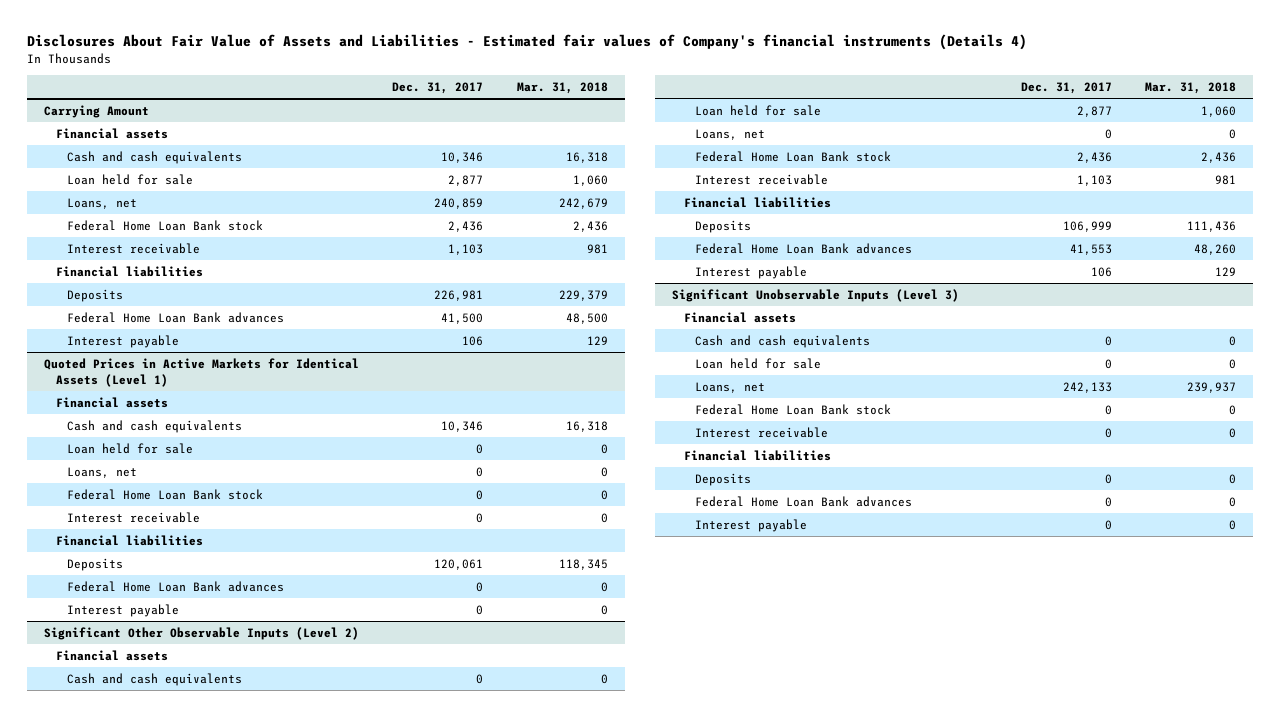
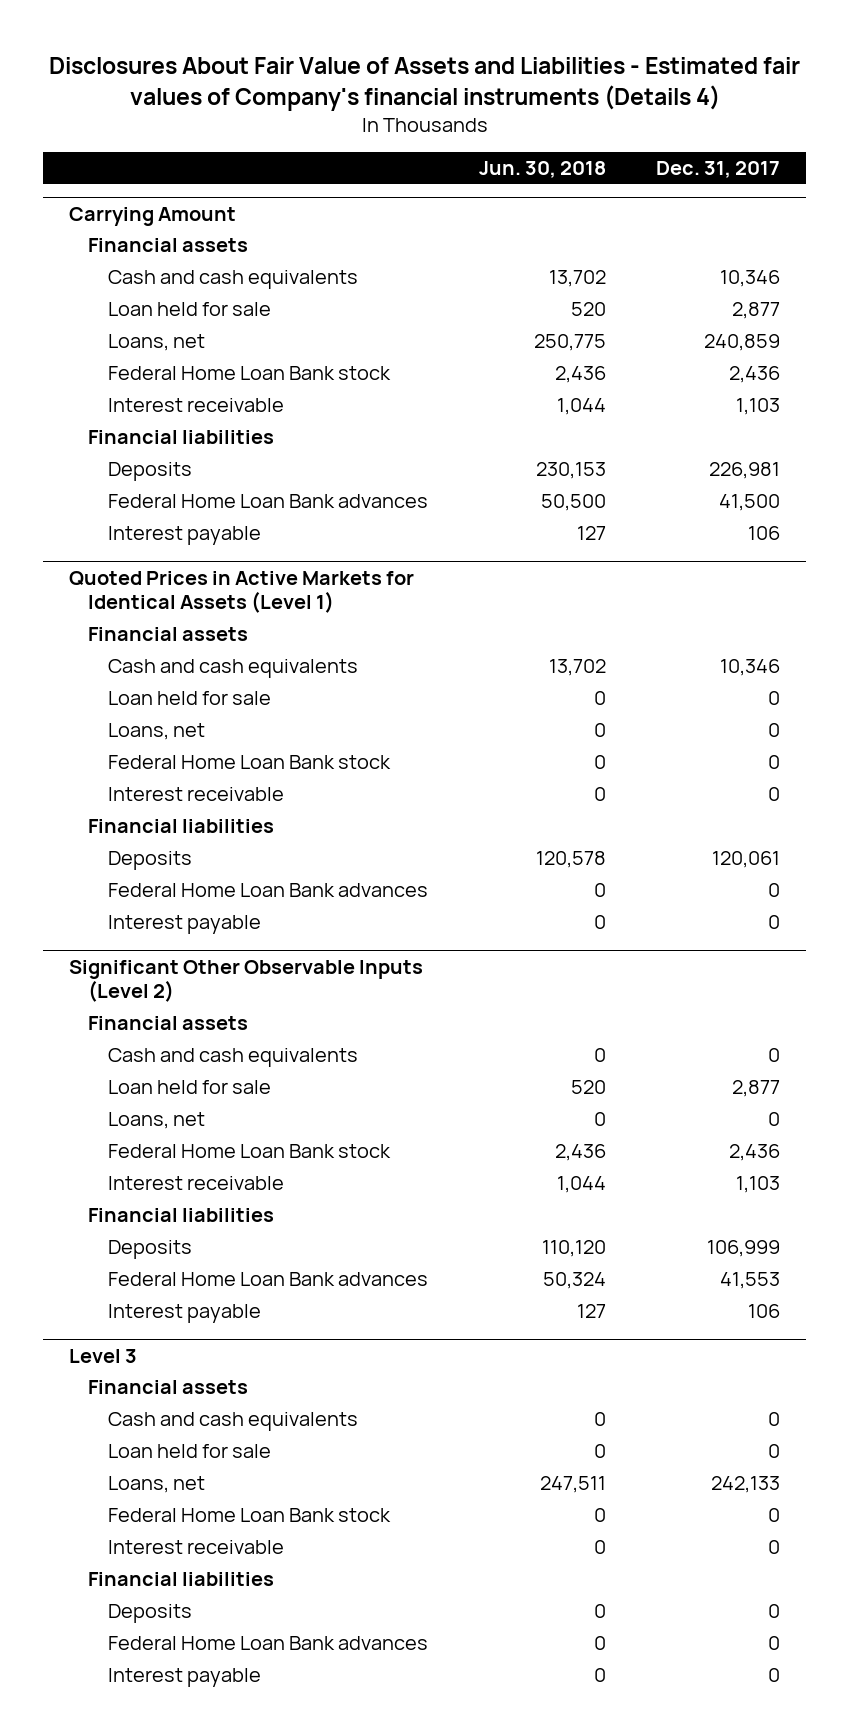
[516,81,608,94] Mar. 31, 2018 -> none
none -> [478,161,606,179] Jun. 30, 2018
[672,288,960,302] Significant Unobservable Inputs (Level 3) -> [68,1348,137,1363] Level 3

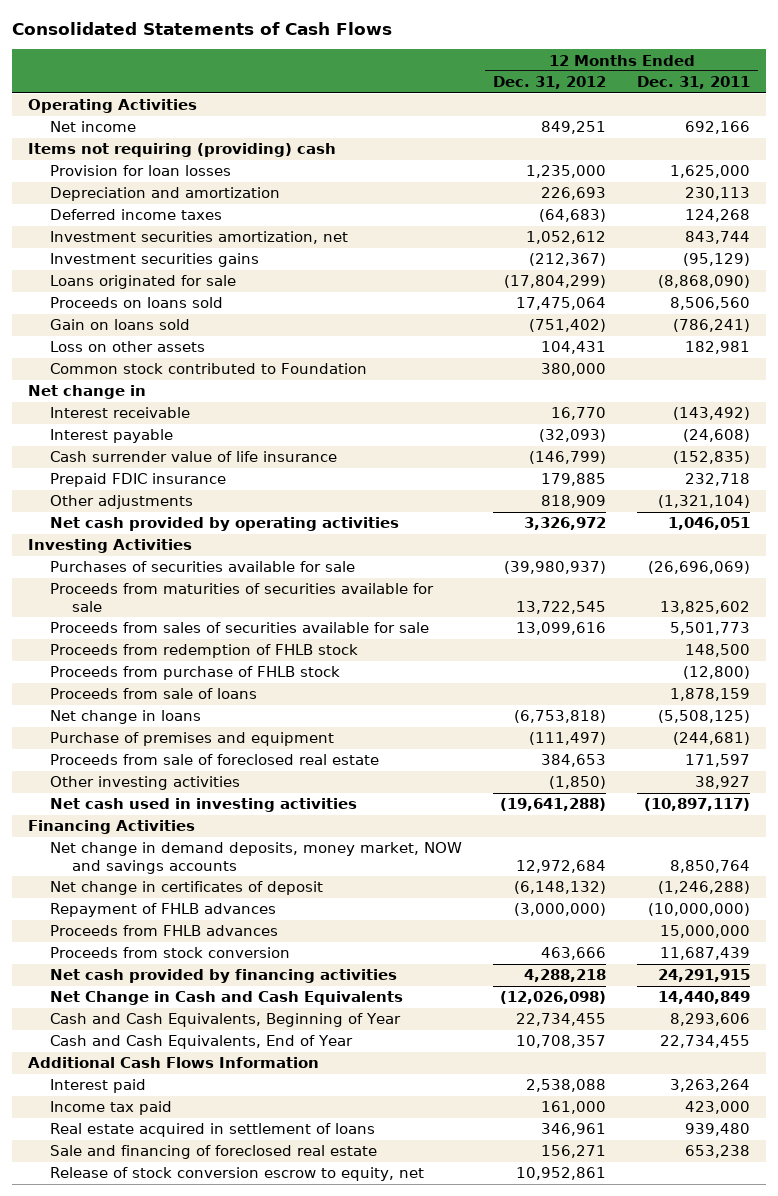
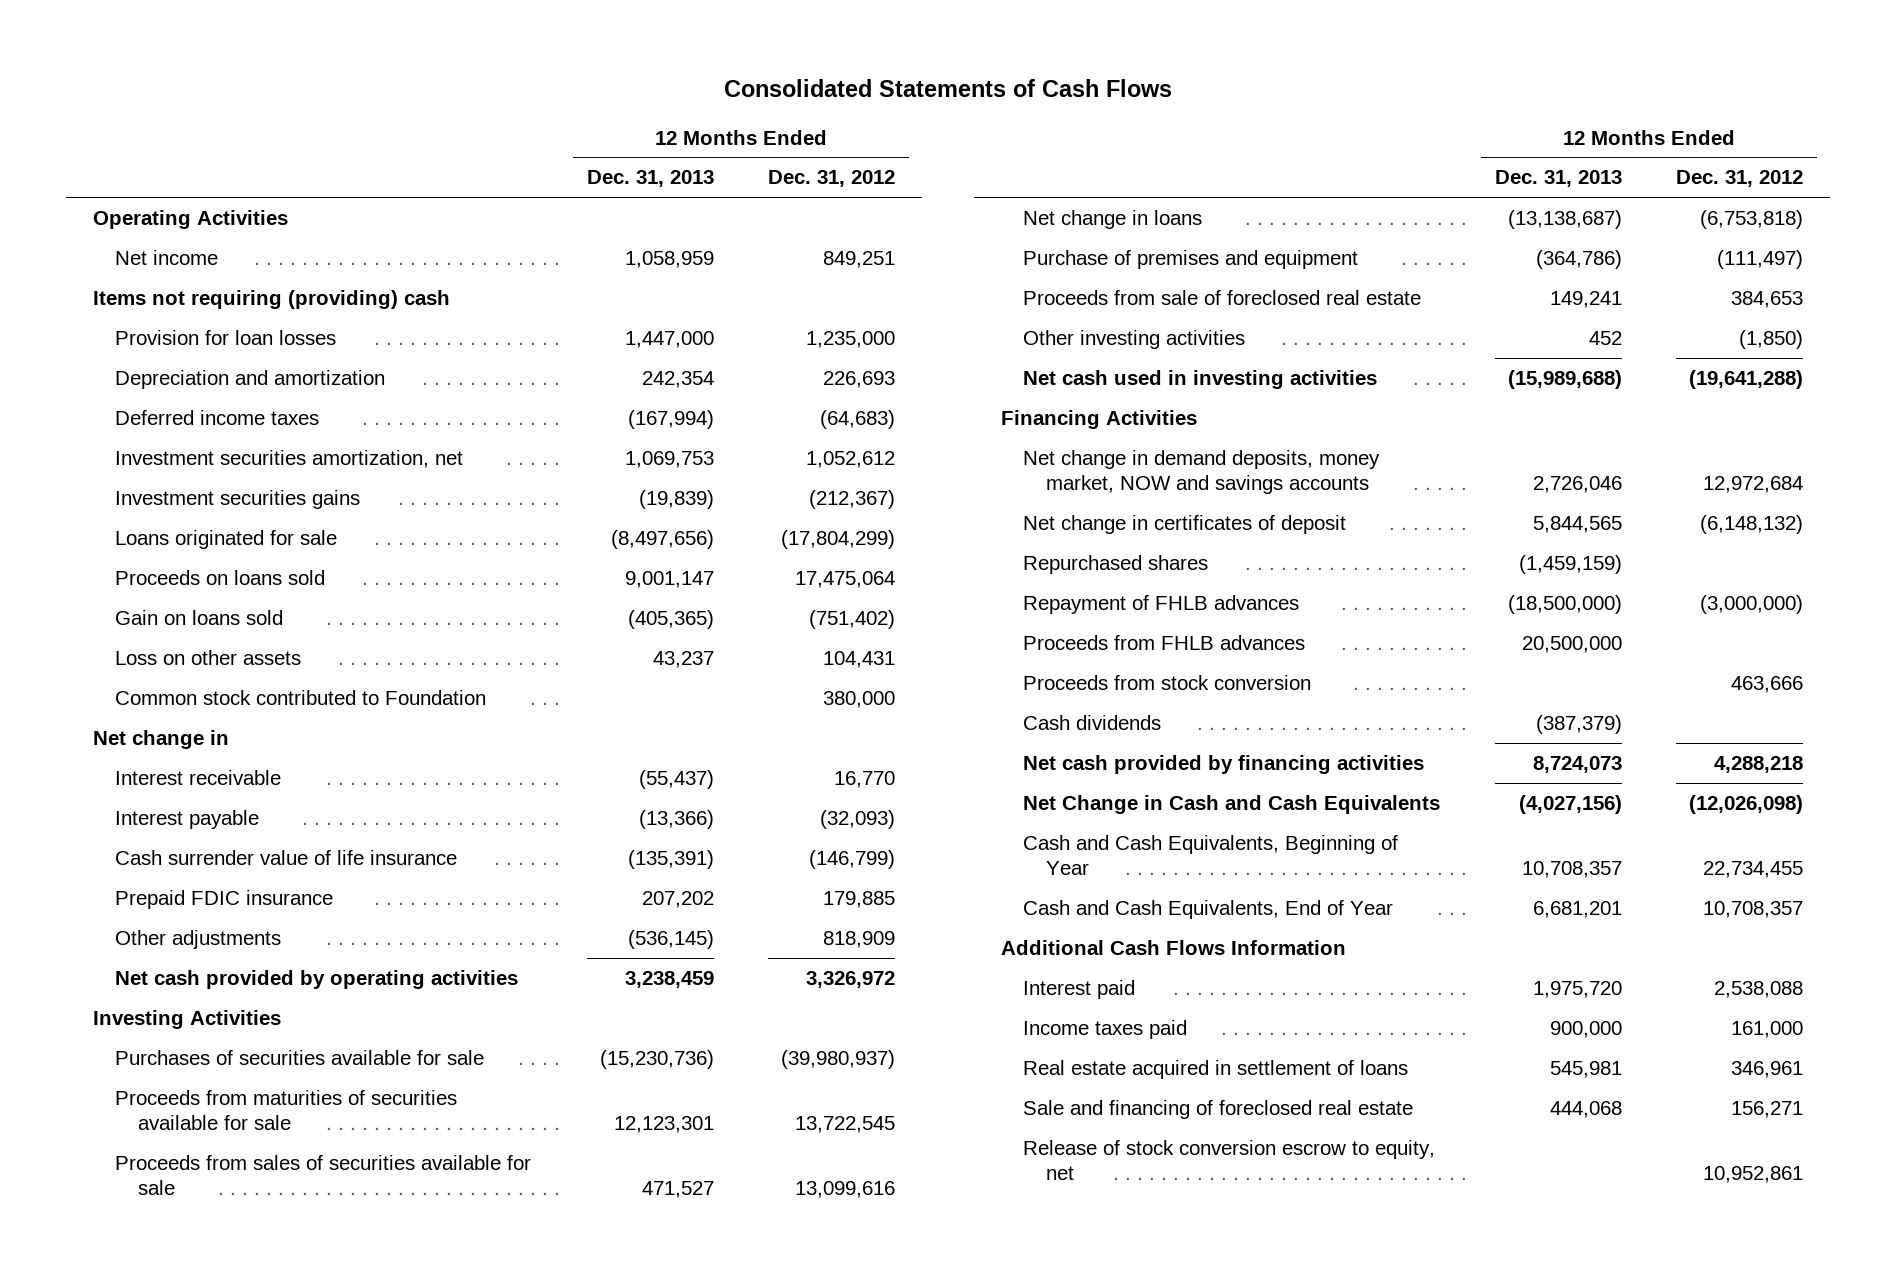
[637,76,751,90] Dec. 31, 2011 -> none
none -> [586,170,714,188] Dec. 31, 2013
[49,644,358,659] Proceeds from redemption of FHLB stock -> none
[49,666,340,681] Proceeds from purchase of FHLB stock -> none
[49,688,257,700] Proceeds from sale of loans -> none
none -> [1023,554,1209,574] Repurchased shares
none -> [1023,714,1162,730] Cash dividends
[49,1101,172,1116] Income tax paid -> [1023,1019,1188,1039] Income taxes paid

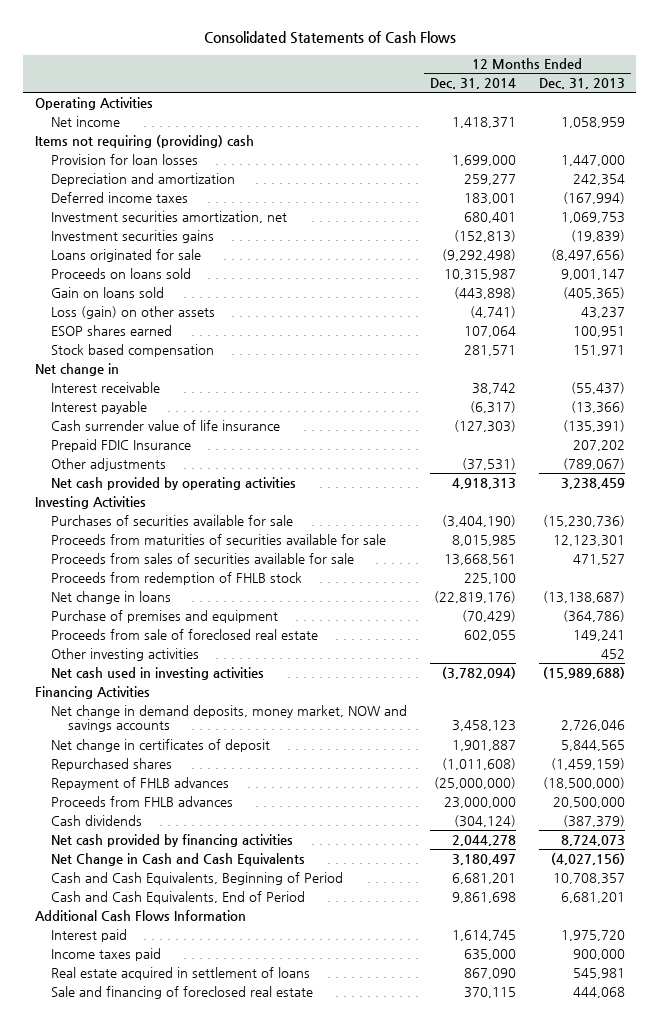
[768,170,896,188] Dec. 31, 2012 -> none
none -> [430,78,517,90] Dec. 31, 2014
[115,689,487,705] Common stock contributed to Foundation -> none
[115,649,302,665] Loss on other assets -> [51,305,216,319] Loss (gain) on other assets
none -> [51,324,173,336] ESOP shares earned
none -> [51,343,215,357] Stock based compensation
[115,889,334,909] Prepaid FDIC insurance -> [51,438,192,452] Prepaid FDIC Insurance
[627,929,714,949] (536,145) -> [562,457,625,470] (789,067)
none -> [51,571,303,585] Proceeds from redemption of FHLB stock
[1023,674,1312,690] Proceeds from stock conversion -> none
[1023,834,1399,875] Cash and Cash Equivalents, Beginning of Year -> [51,871,344,885] Cash and Cash Equivalents, Beginning of Period
[1023,899,1394,919] Cash and Cash Equivalents, End of Year -> [51,890,306,904] Cash and Cash Equivalents, End of Period
[1023,1139,1436,1180] Release of stock conversion escrow to equity, net -> none

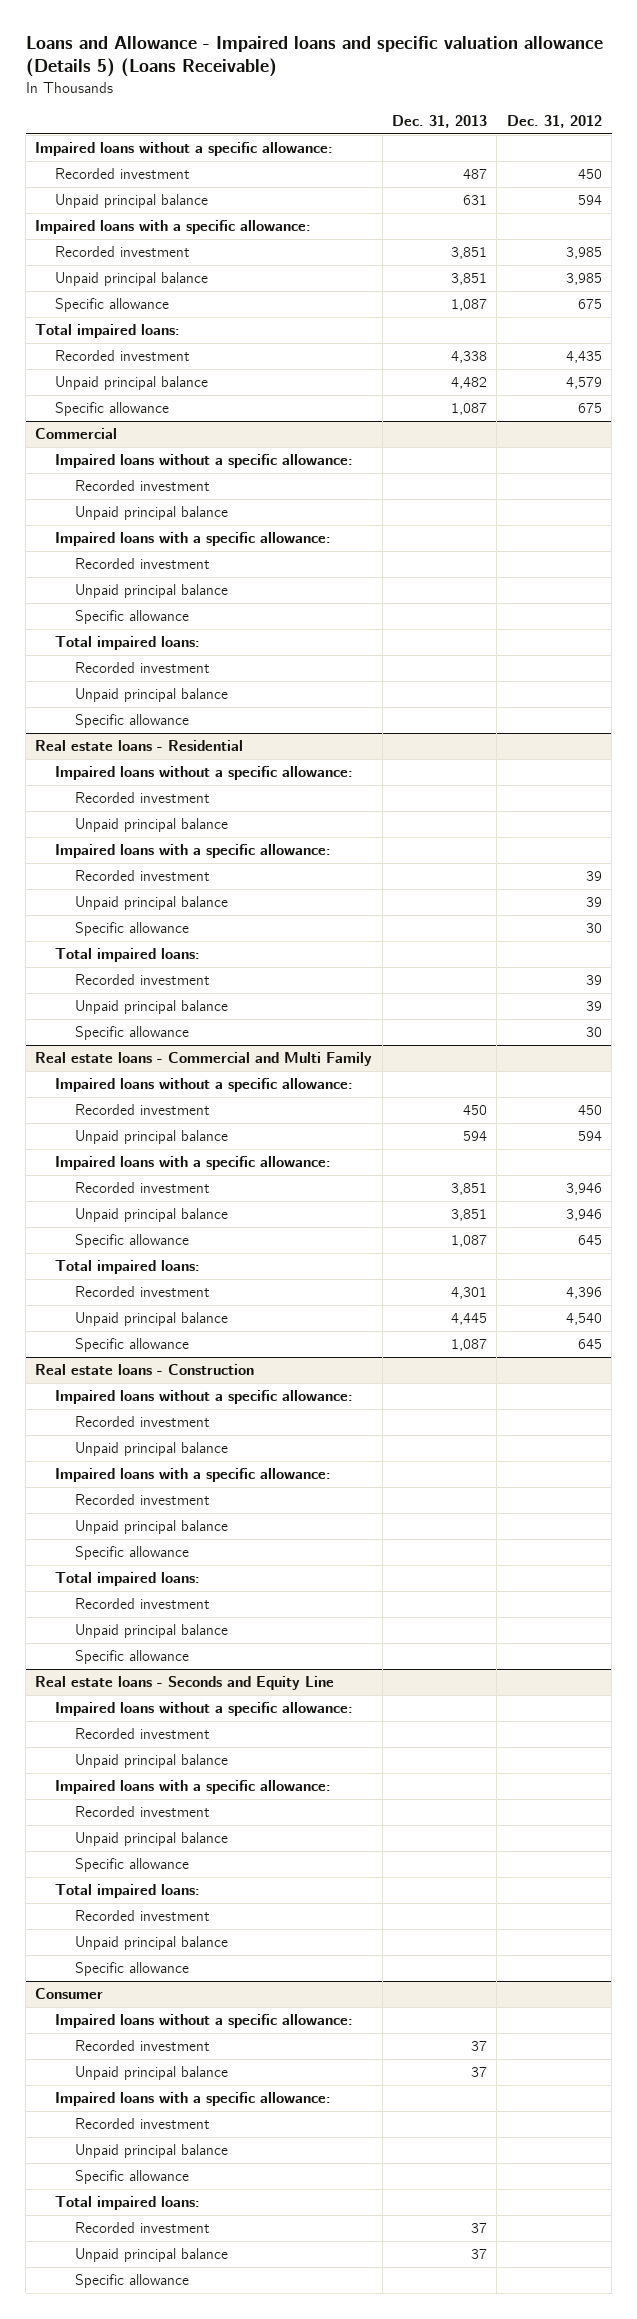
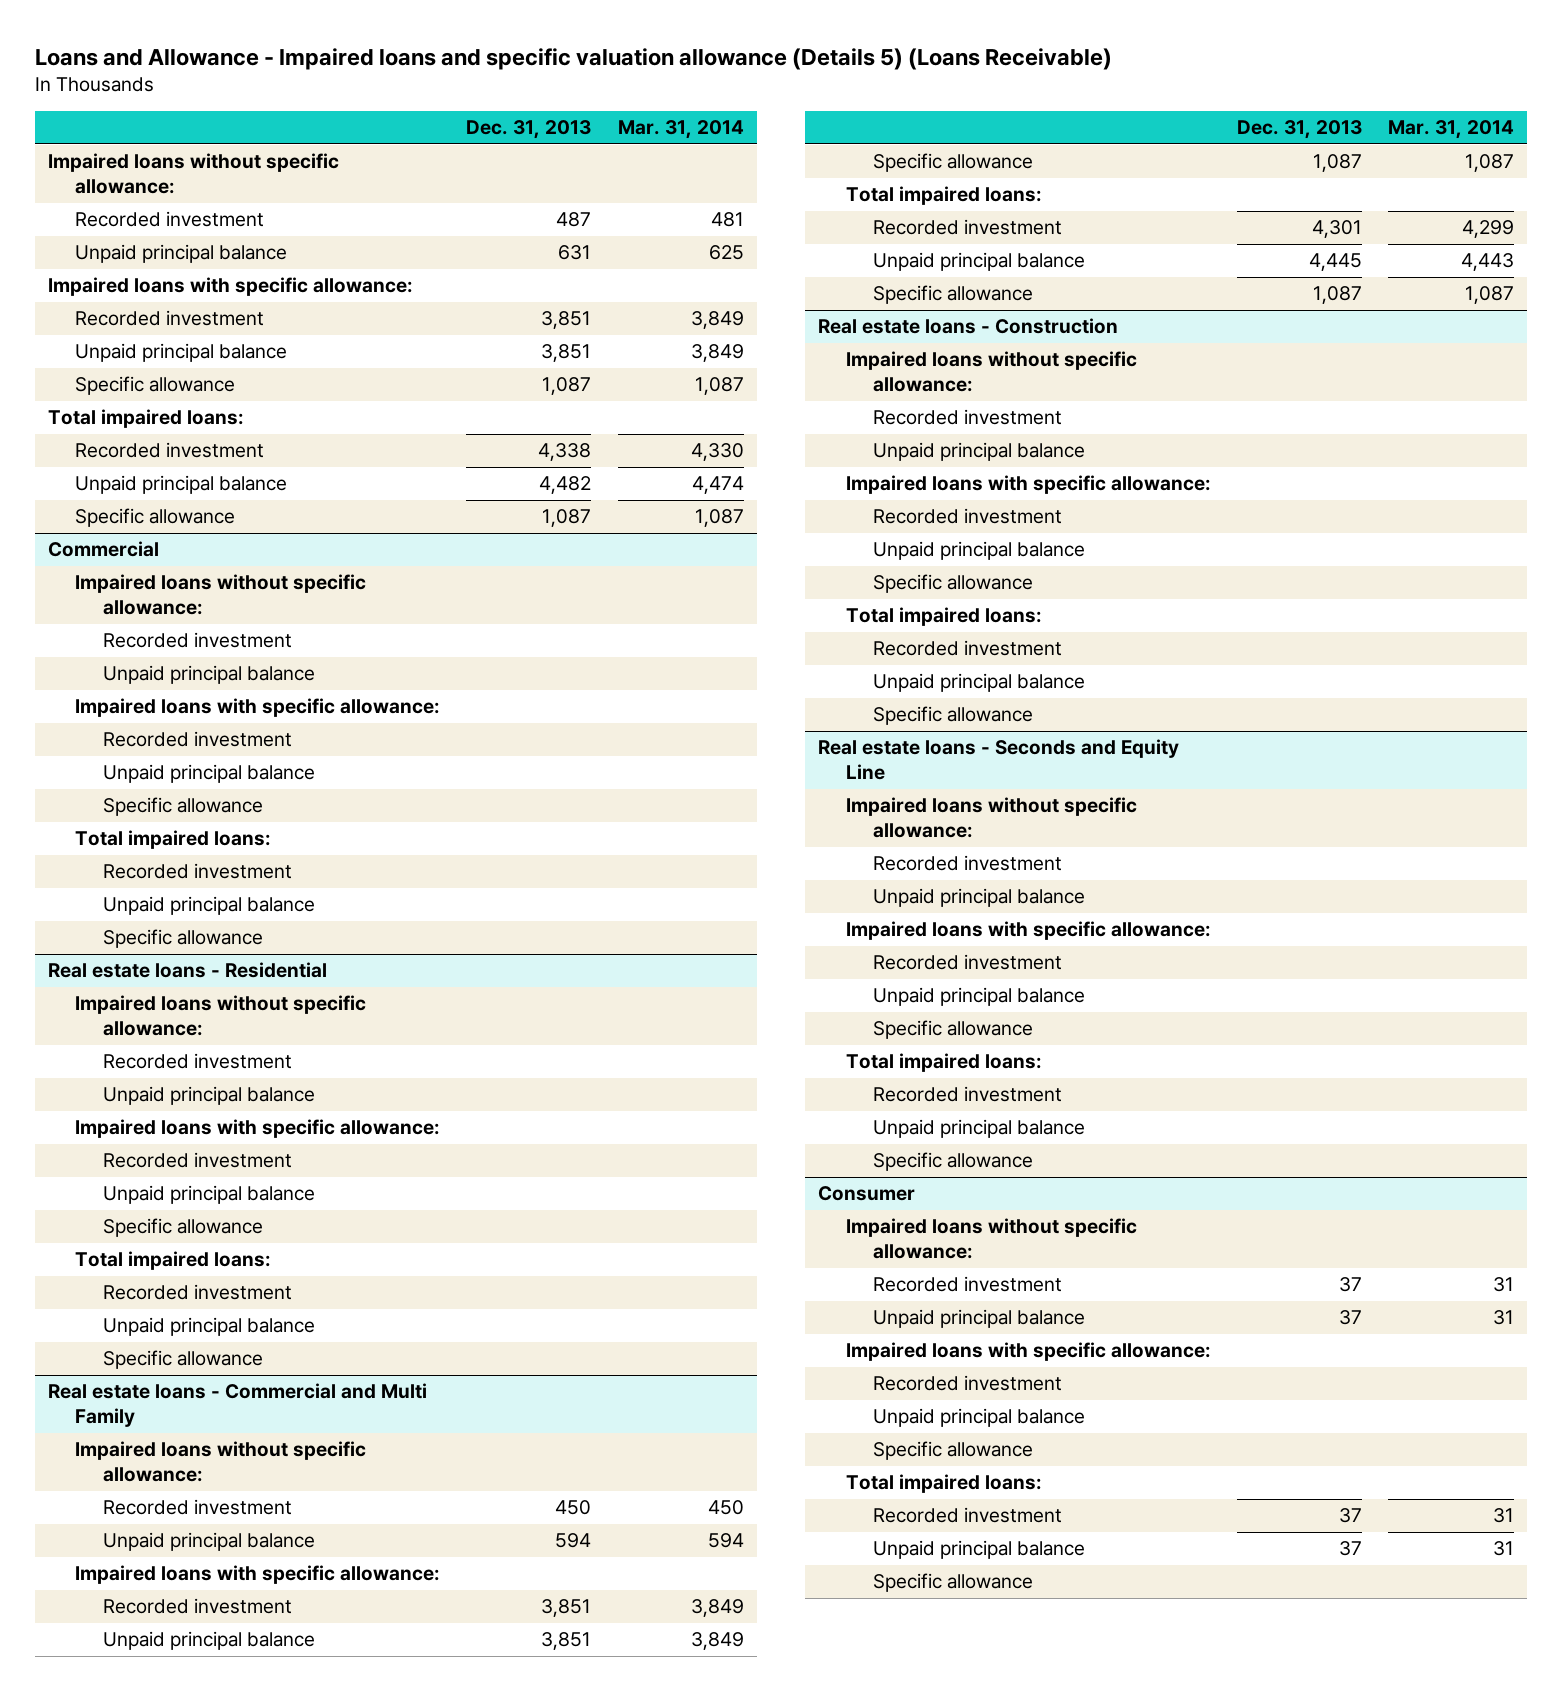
[506,114,602,128] Dec. 31, 2012 -> none
none -> [617,120,744,140] Mar. 31, 2014
[35,142,334,157] Impaired loans without a specific allowance: -> [47,153,339,195] Impaired loans without specific allowance:
[35,220,312,235] Impaired loans with a specific allowance: -> [47,277,413,297] Impaired loans with specific allowance:
[55,454,354,469] Impaired loans without a specific allowance: -> [75,574,367,616] Impaired loans without specific allowance:
[55,532,332,547] Impaired loans with a specific allowance: -> [75,698,441,718] Impaired loans with specific allowance:
[55,766,354,781] Impaired loans without a specific allowance: -> [75,995,367,1037] Impaired loans without specific allowance:
[55,844,332,859] Impaired loans with a specific allowance: -> [75,1119,441,1139] Impaired loans with specific allowance:
[55,1078,354,1093] Impaired loans without a specific allowance: -> [75,1441,367,1483] Impaired loans without specific allowance:
[55,1156,332,1171] Impaired loans with a specific allowance: -> [75,1565,441,1585] Impaired loans with specific allowance:
[55,1390,354,1405] Impaired loans without a specific allowance: -> [845,351,1137,393] Impaired loans without specific allowance:
[55,1468,332,1483] Impaired loans with a specific allowance: -> [845,475,1211,495] Impaired loans with specific allowance:
[55,1702,354,1717] Impaired loans without a specific allowance: -> [845,797,1137,839] Impaired loans without specific allowance:
[55,1780,332,1795] Impaired loans with a specific allowance: -> [845,921,1211,941] Impaired loans with specific allowance:
[55,2014,354,2029] Impaired loans without a specific allowance: -> [845,1218,1137,1260] Impaired loans without specific allowance:
[55,2092,332,2107] Impaired loans with a specific allowance: -> [845,1342,1211,1362] Impaired loans with specific allowance:

